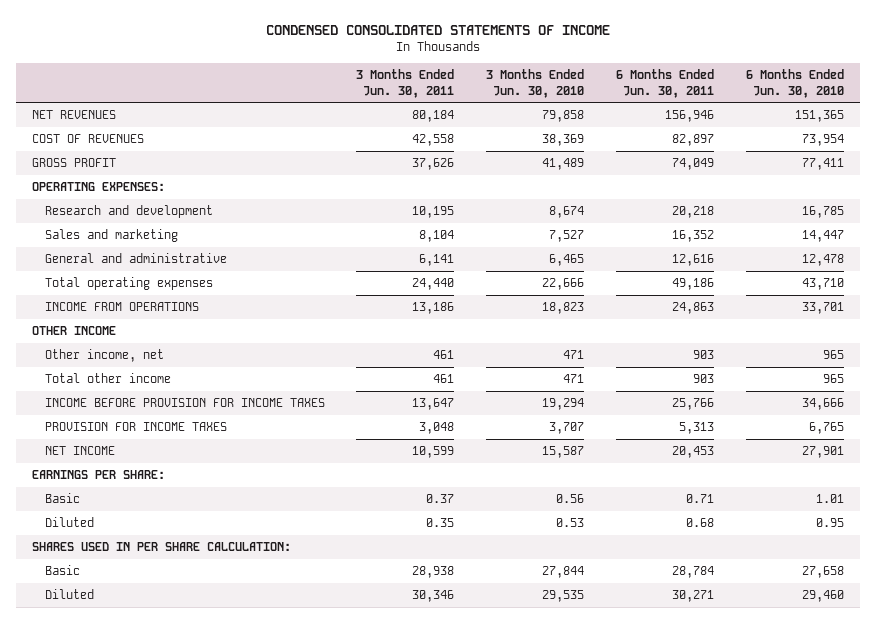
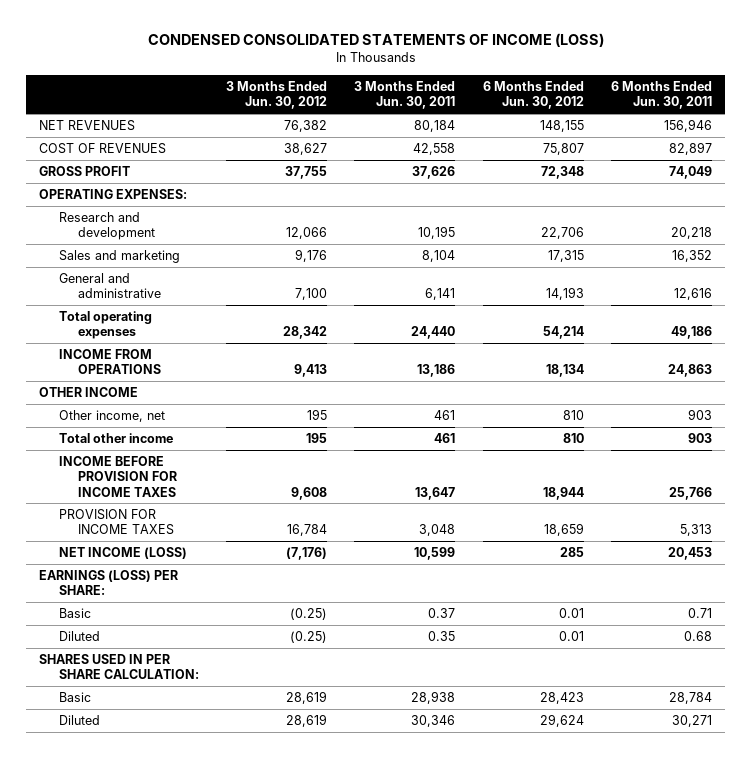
[266,25,611,36] CONDENSED CONSOLIDATED STATEMENTS OF INCOME -> [147,33,604,48] CONDENSED CONSOLIDATED STATEMENTS OF INCOME (LOSS)
[486,69,585,98] 3 Months Ended Jun. 30, 2010 -> none
[746,69,845,98] 6 Months Ended Jun. 30, 2010 -> none
none -> [225,81,327,110] 3 Months Ended Jun. 30, 2012
none -> [482,81,584,110] 6 Months Ended Jun. 30, 2012
[44,446,115,456] NET INCOME -> [58,547,187,560] NET INCOME (LOSS)
[32,470,166,480] EARNINGS PER SHARE: -> [39,570,179,596] EARNINGS (LOSS) PER SHARE:

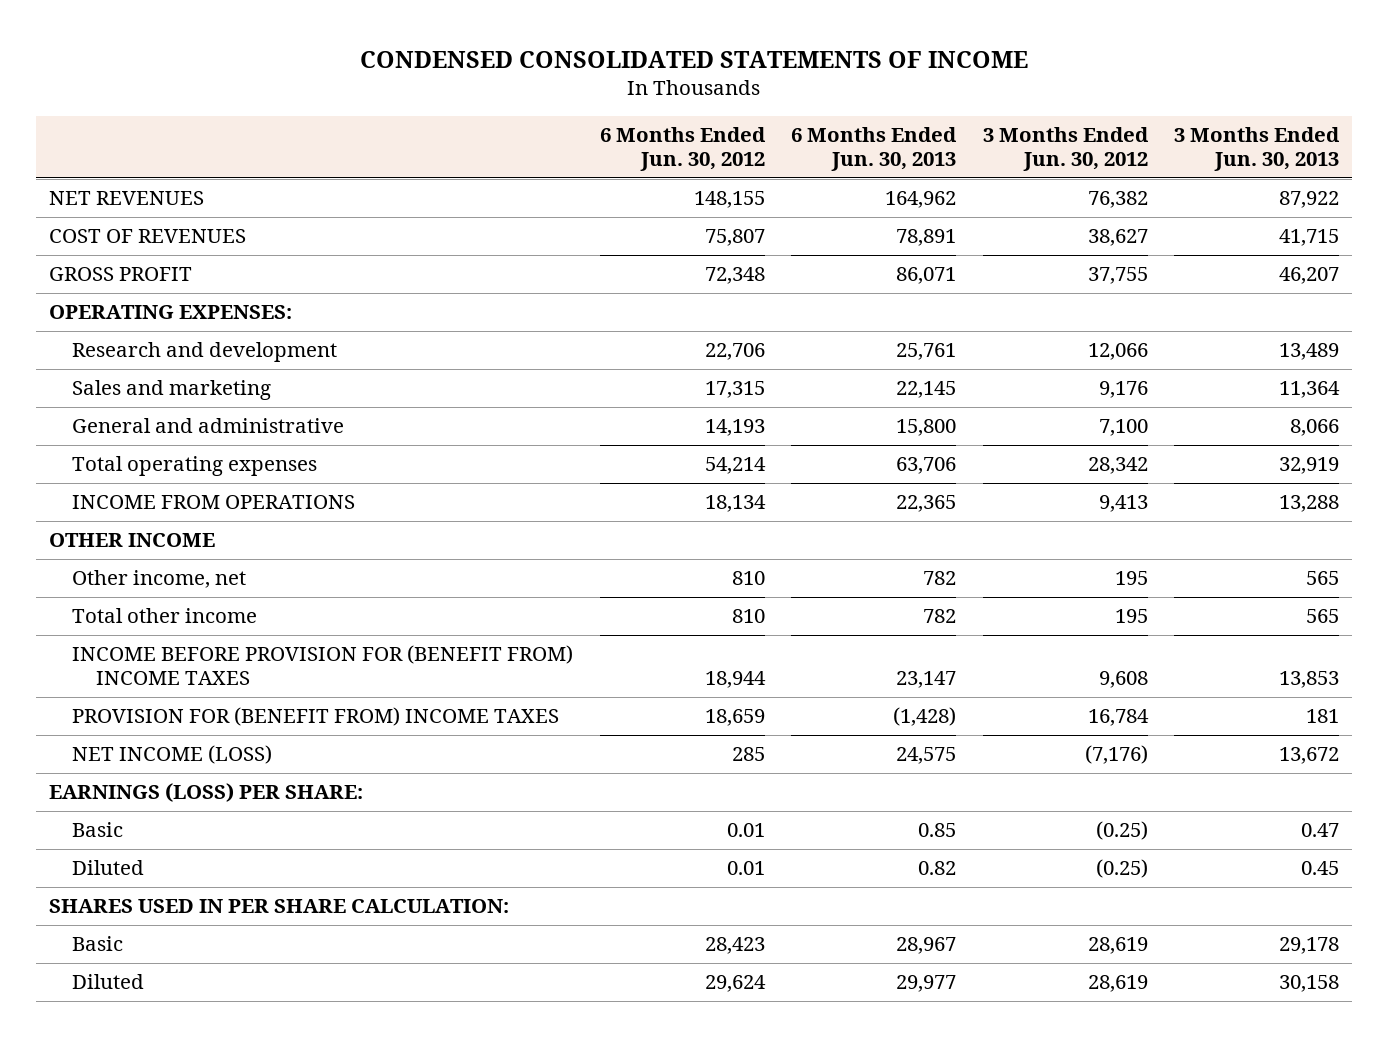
[147,33,604,48] CONDENSED CONSOLIDATED STATEMENTS OF INCOME (LOSS) -> [360,50,1029,68] CONDENSED CONSOLIDATED STATEMENTS OF INCOME
[354,81,456,110] 3 Months Ended Jun. 30, 2011 -> none
[610,81,712,110] 6 Months Ended Jun. 30, 2011 -> none
none -> [791,127,958,172] 6 Months Ended Jun. 30, 2013
none -> [1174,127,1341,172] 3 Months Ended Jun. 30, 2013
[58,456,178,497] INCOME BEFORE PROVISION FOR INCOME TAXES -> [72,645,574,686] INCOME BEFORE PROVISION FOR (BENEFIT FROM) INCOME TAXES
[58,509,175,536] PROVISION FOR INCOME TAXES -> [72,707,560,727] PROVISION FOR (BENEFIT FROM) INCOME TAXES

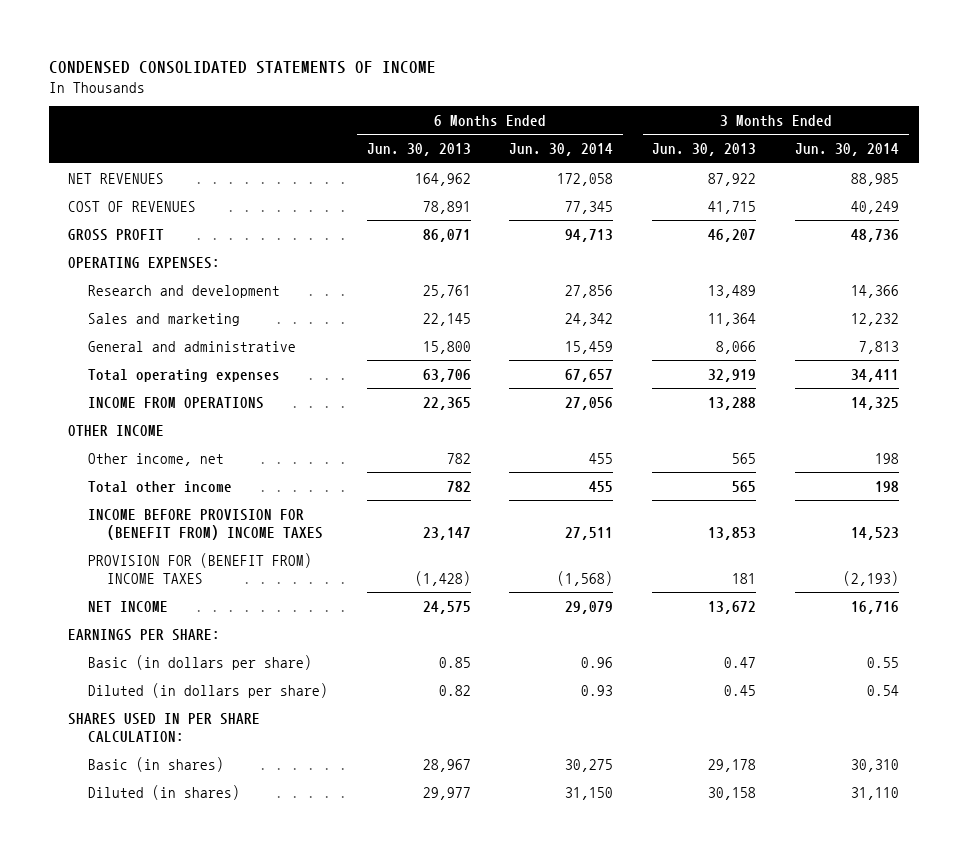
[599,127,766,172] 6 Months Ended Jun. 30, 2012 -> none
[982,127,1149,172] 3 Months Ended Jun. 30, 2012 -> none
none -> [509,143,614,157] Jun. 30, 2014
none -> [795,143,900,157] Jun. 30, 2014
[72,745,273,765] NET INCOME (LOSS) -> [87,600,168,612] NET INCOME
[48,783,363,803] EARNINGS (LOSS) PER SHARE: -> [68,628,221,641] EARNINGS PER SHARE:
[72,822,124,838] Basic -> [87,654,312,670] Basic (in dollars per share)
[72,860,145,876] Diluted -> [87,682,328,698] Diluted (in dollars per share)
[72,936,124,952] Basic -> [87,756,224,772] Basic (in shares)
[72,974,145,990] Diluted -> [87,784,240,800] Diluted (in shares)

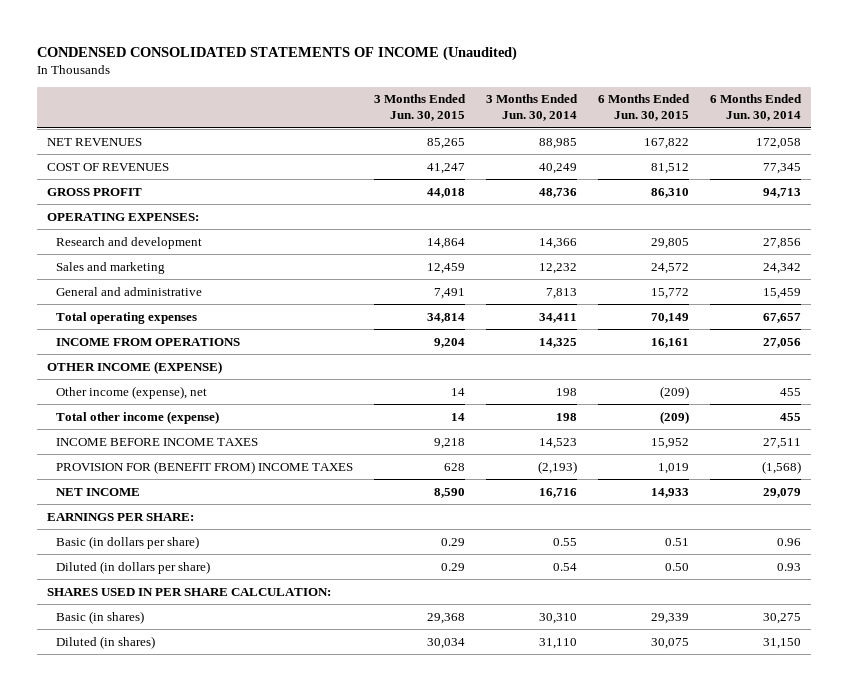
[48,60,436,74] CONDENSED CONSOLIDATED STATEMENTS OF INCOME -> [37,45,518,61] CONDENSED CONSOLIDATED STATEMENTS OF INCOME (Unaudited)
[366,143,471,157] Jun. 30, 2013 -> none
[652,143,757,157] Jun. 30, 2013 -> none
none -> [374,94,467,122] 3 Months Ended Jun. 30, 2015
none -> [598,94,691,122] 6 Months Ended Jun. 30, 2015
[68,424,165,436] OTHER INCOME -> [47,360,223,374] OTHER INCOME (EXPENSE)
[87,452,224,466] Other income, net -> [56,385,208,399] Other income (expense), net
[87,480,232,493] Total other income -> [56,410,220,424] Total other income (expense)
[87,508,324,540] INCOME BEFORE PROVISION FOR (BENEFIT FROM) INCOME TAXES -> [56,437,259,446] INCOME BEFORE INCOME TAXES

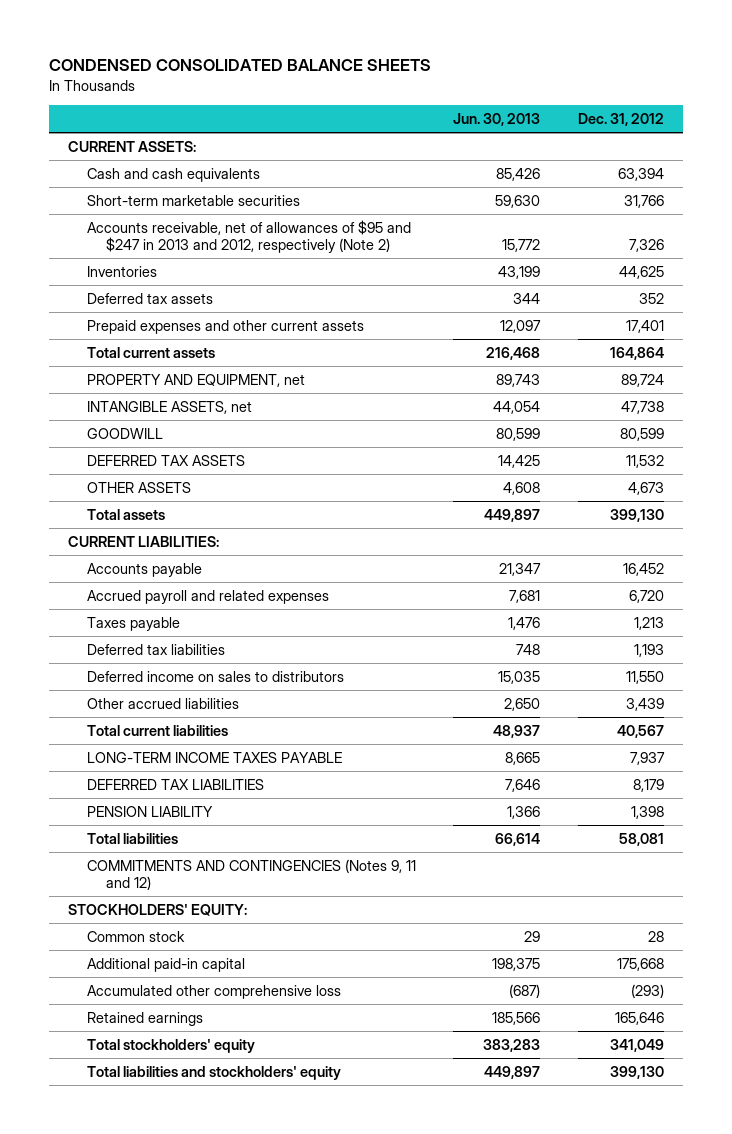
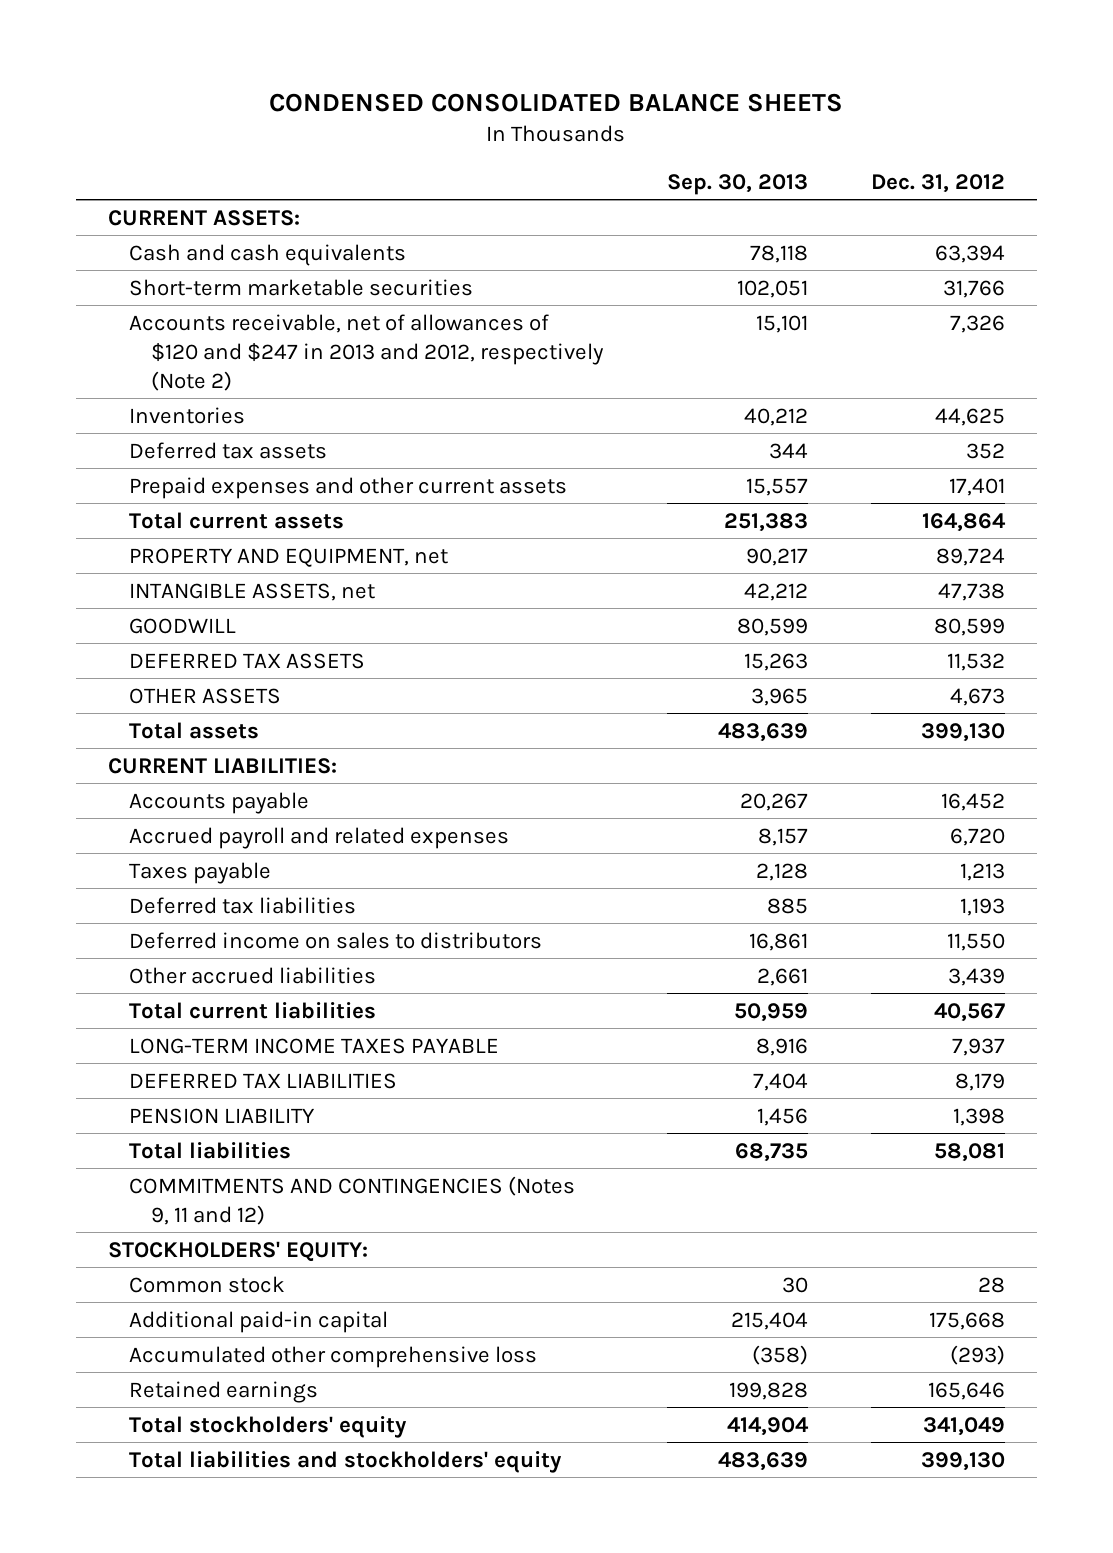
[453,113,541,127] Jun. 30, 2013 -> none
none -> [666,173,808,195] Sep. 30, 2013
[86,219,411,254] Accounts receivable, net of allowances of $95 and $247 in 2013 and 2012, respectively (Note 2) -> [129,313,605,391] Accounts receivable, net of allowances of $120 and $247 in 2013 and 2012, respectively (Note 2)

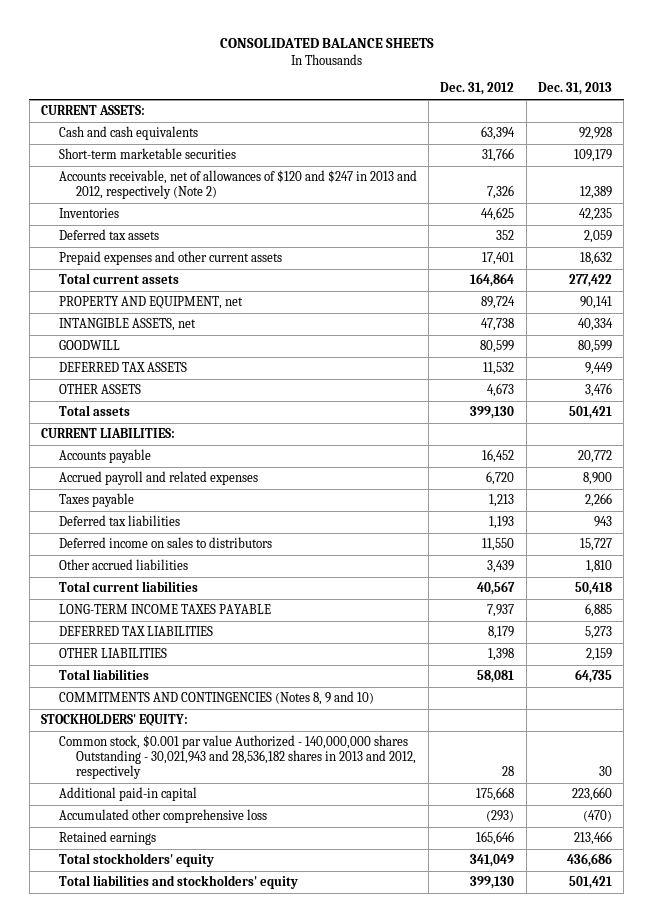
[269,92,844,112] CONDENSED CONSOLIDATED BALANCE SHEETS -> [219,38,434,49] CONSOLIDATED BALANCE SHEETS
[666,173,808,195] Sep. 30, 2013 -> none
none -> [538,82,613,96] Dec. 31, 2013
[129,1107,316,1124] PENSION LIABILITY -> [58,648,167,659] OTHER LIABILITIES
[129,1175,576,1225] COMMITMENTS AND CONTINGENCIES (Notes 9, 11 and 12) -> [58,691,374,706] COMMITMENTS AND CONTINGENCIES (Notes 8, 9 and 10)
[129,1275,286,1293] Common stock -> [58,735,417,779] Common stock, $0.001 par value Authorized - 140,000,000 shares Outstanding - 30,021,943 and 28,536,182 shares in 2013 and 2012, respectively

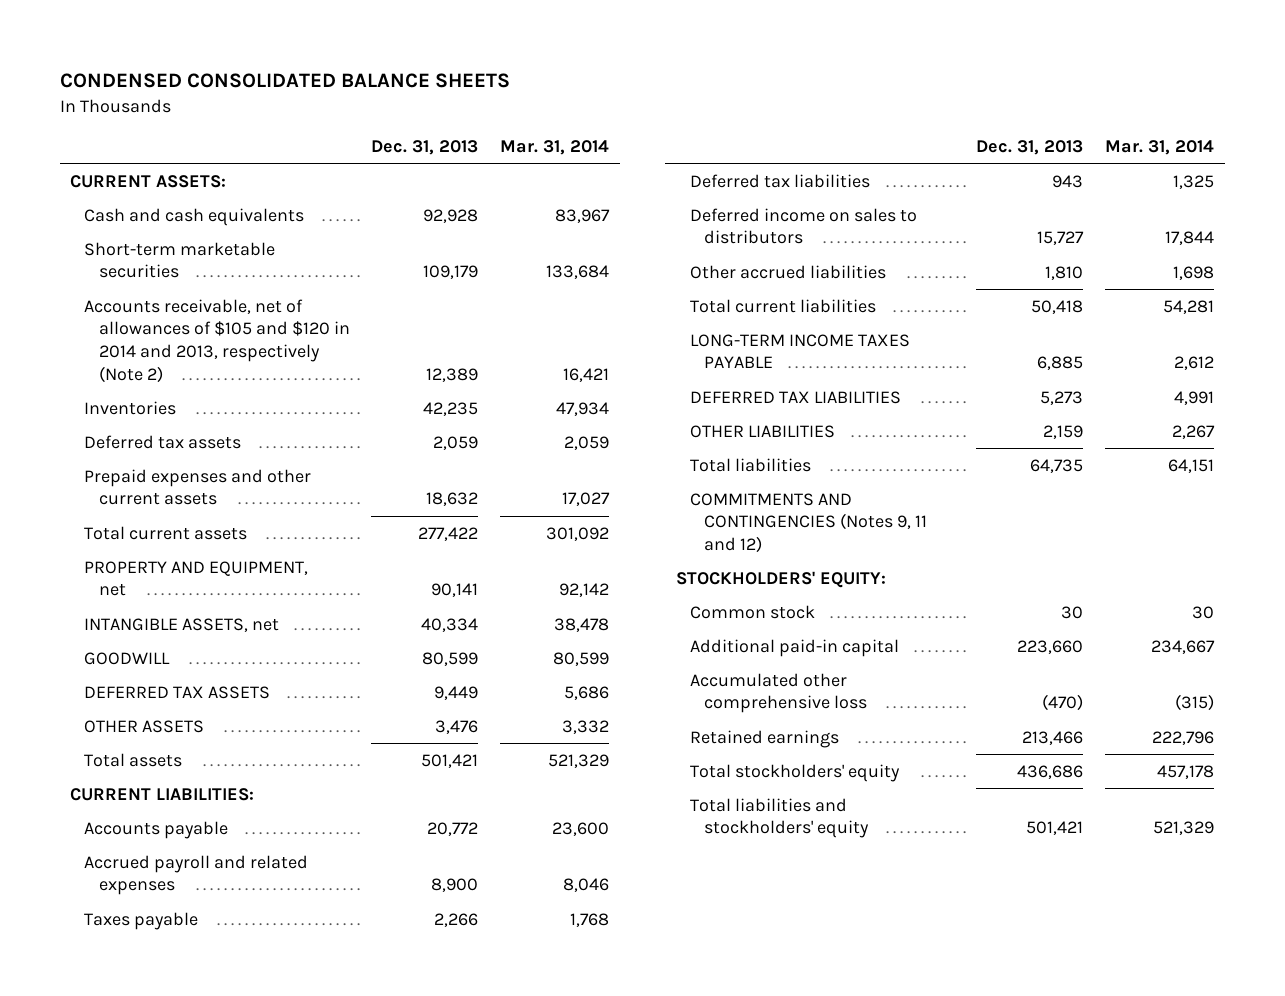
[219,38,434,49] CONSOLIDATED BALANCE SHEETS -> [59,73,510,89] CONDENSED CONSOLIDATED BALANCE SHEETS
[440,82,515,96] Dec. 31, 2012 -> none
none -> [500,139,610,155] Mar. 31, 2014
[58,170,417,200] Accounts receivable, net of allowances of $120 and $247 in 2013 and 2012, respectively (Note 2) -> [84,298,350,383] Accounts receivable, net of allowances of $105 and $120 in 2014 and 2013, respectively (Note 2)
[58,691,374,706] COMMITMENTS AND CONTINGENCIES (Notes 8, 9 and 10) -> [689,492,927,554] COMMITMENTS AND CONTINGENCIES (Notes 9, 11 and 12)
[58,735,417,779] Common stock, $0.001 par value Authorized - 140,000,000 shares Outstanding - 30,021,943 and 28,536,182 shares in 2013 and 2012, respectively -> [689,604,815,619] Common stock

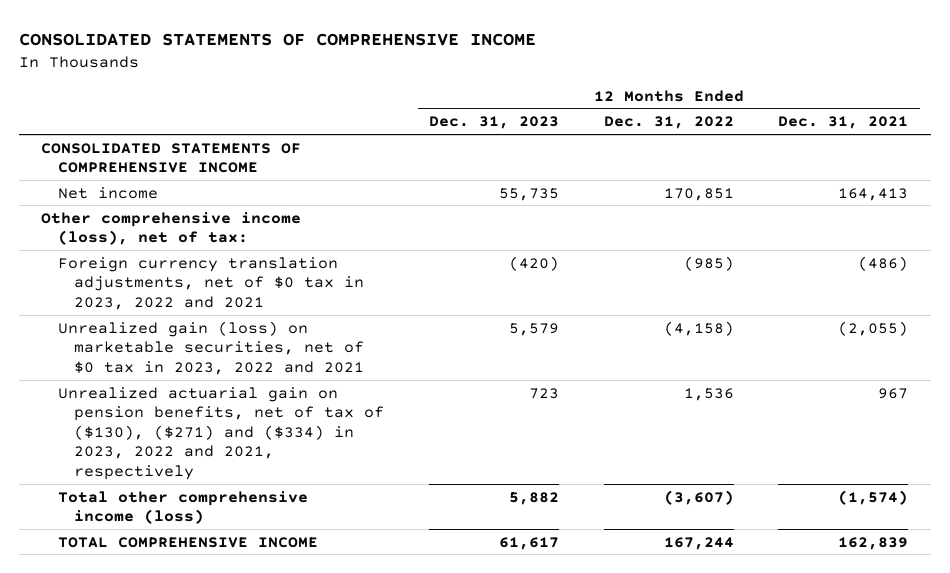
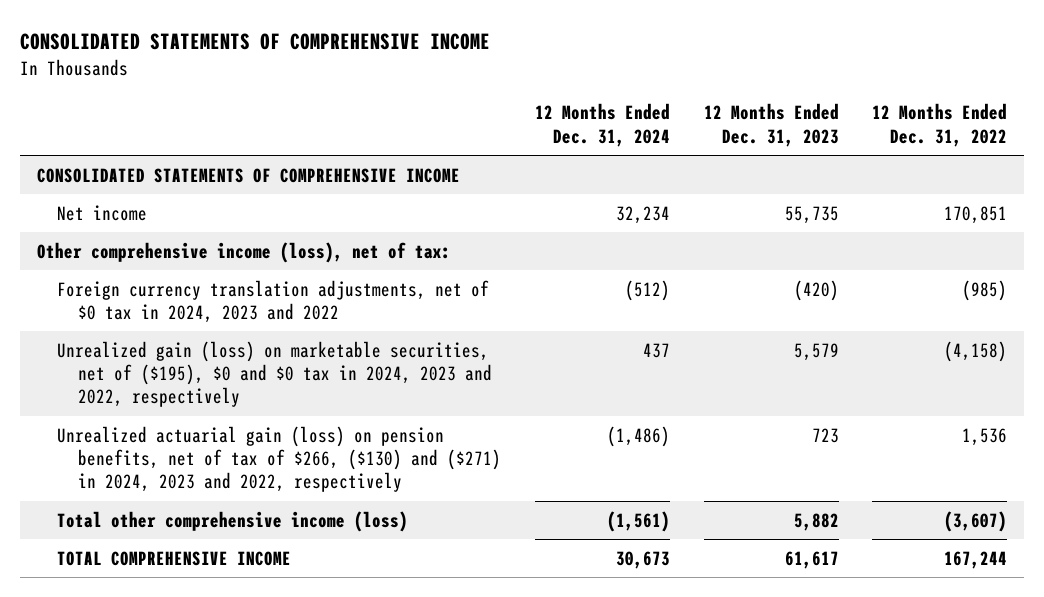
[778,116,909,130] Dec. 31, 2021 -> none
none -> [534,103,670,147] 12 Months Ended Dec. 31, 2024
[57,256,365,310] Foreign currency translation adjustments, net of $0 tax in 2023, 2022 and 2021 -> [57,279,490,323] Foreign currency translation adjustments, net of $0 tax in 2024, 2023 and 2022
[57,320,365,375] Unrealized gain (loss) on marketable securities, net of $0 tax in 2023, 2022 and 2021 -> [57,340,493,408] Unrealized gain (loss) on marketable securities, net of ($195), $0 and $0 tax in 2024, 2023 and 2022, respectively
[57,386,385,481] Unrealized actuarial gain on pension benefits, net of tax of ($130), ($271) and ($334) in 2023, 2022 and 2021, respectively -> [57,425,502,493] Unrealized actuarial gain (loss) on pension benefits, net of tax of $266, ($130) and ($271) in 2024, 2023 and 2022, respectively

